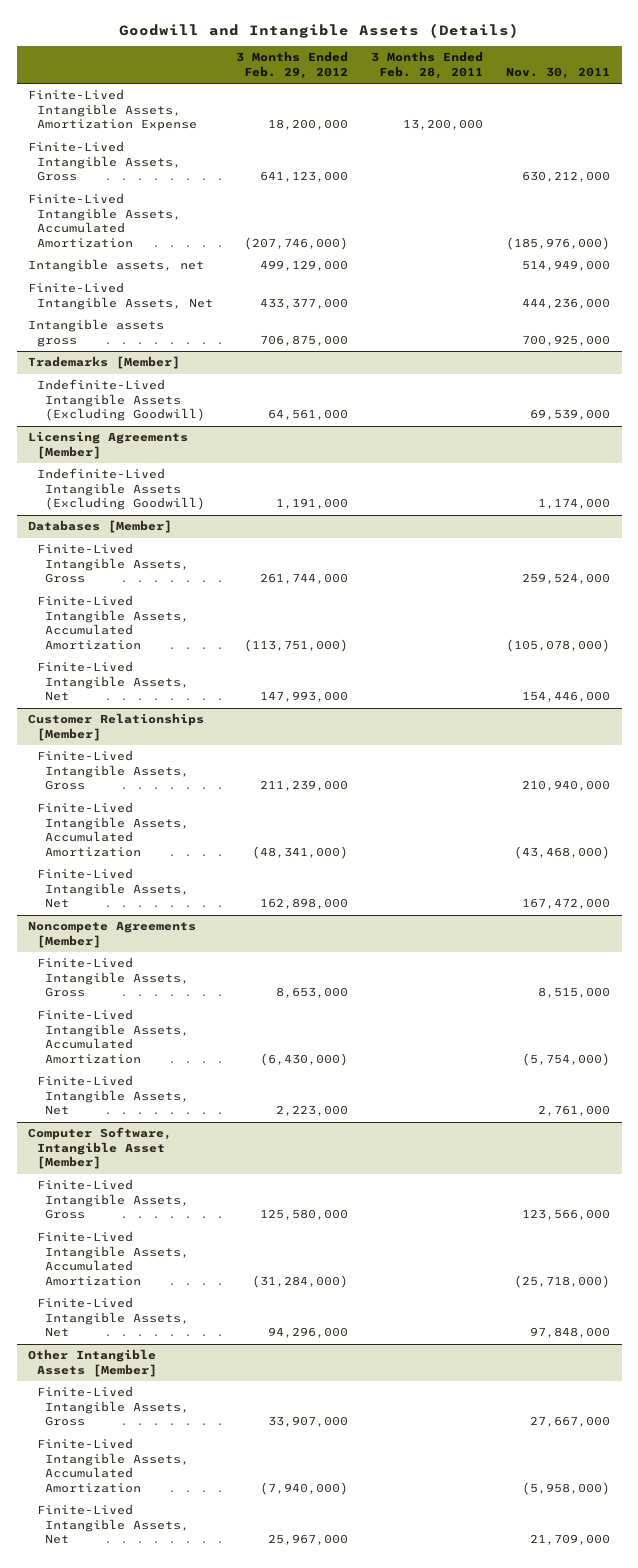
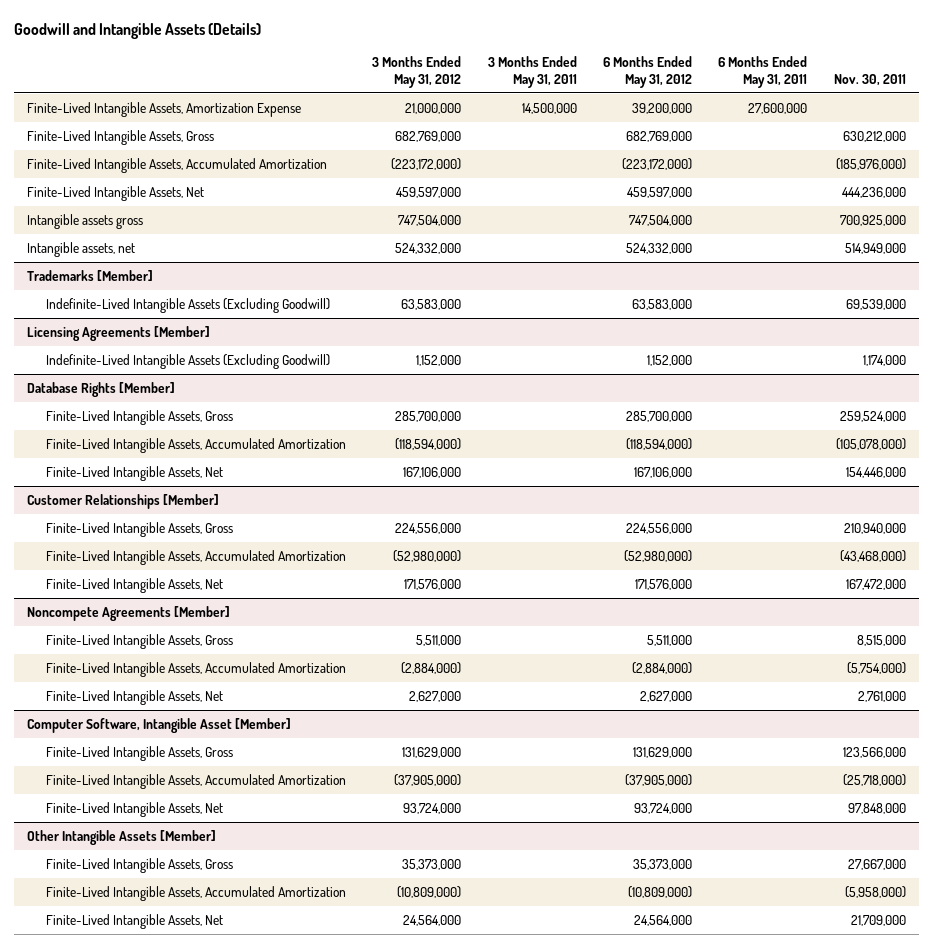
[235,51,348,80] 3 Months Ended Feb. 29, 2012 -> none
[371,51,484,80] 3 Months Ended Feb. 28, 2011 -> none
none -> [372,55,462,88] 3 Months Ended May 31, 2012
none -> [487,55,577,88] 3 Months Ended May 31, 2011
none -> [602,55,692,88] 6 Months Ended May 31, 2012
none -> [718,55,808,88] 6 Months Ended May 31, 2011
[28,259,205,273] Intangible assets, net -> [27,241,136,257] Intangible assets, net
[28,520,173,534] Databases [Member] -> none
none -> [27,381,176,397] Database Rights [Member]

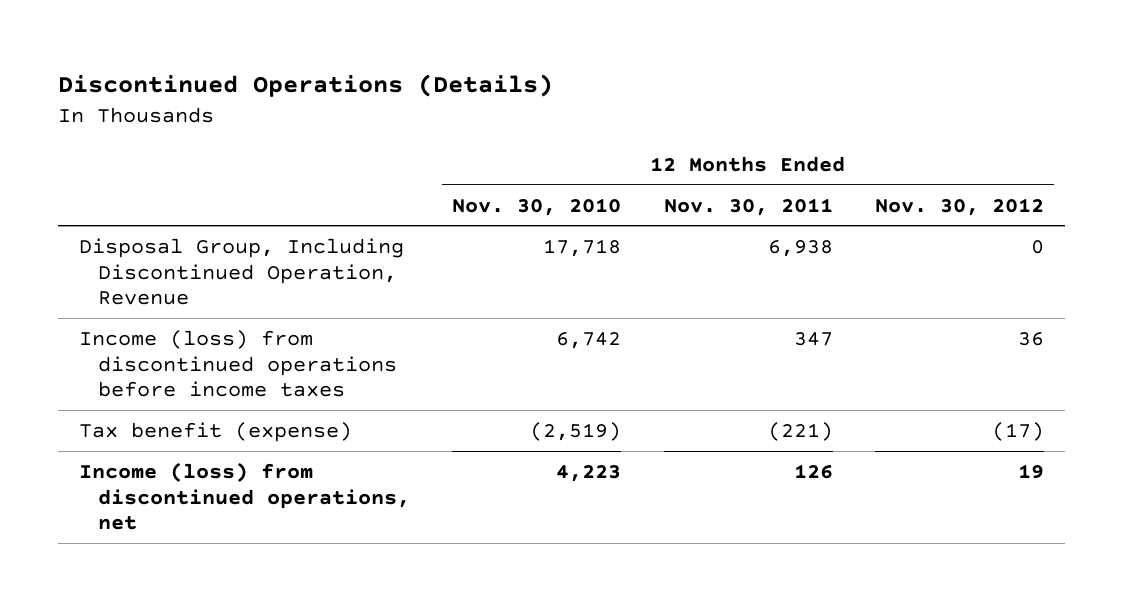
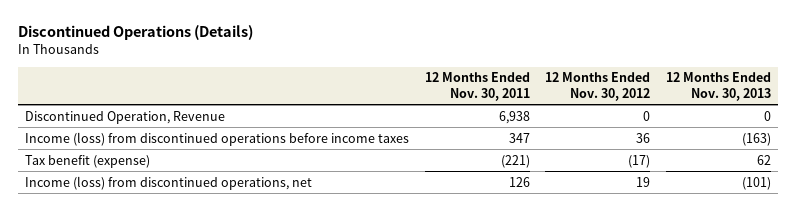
[452,197,622,216] Nov. 30, 2010 -> none
none -> [665,72,771,101] 12 Months Ended Nov. 30, 2013
[79,237,405,306] Disposal Group, Including Discontinued Operation, Revenue -> [25,110,226,124] Discontinued Operation, Revenue

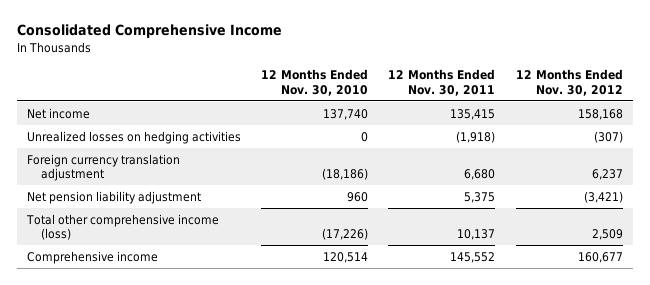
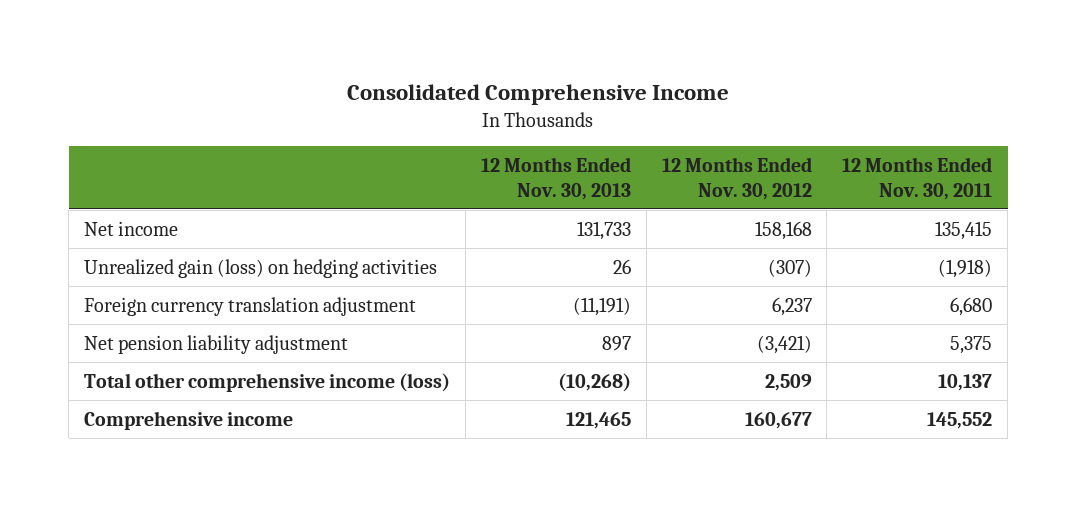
[261,69,369,96] 12 Months Ended Nov. 30, 2010 -> none
none -> [480,157,631,200] 12 Months Ended Nov. 30, 2013
[26,130,241,144] Unrealized losses on hedging activities -> [84,258,438,278] Unrealized gain (loss) on hedging activities

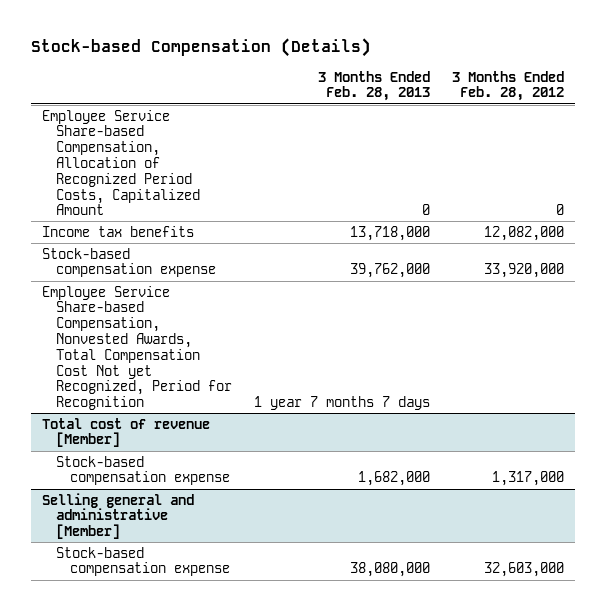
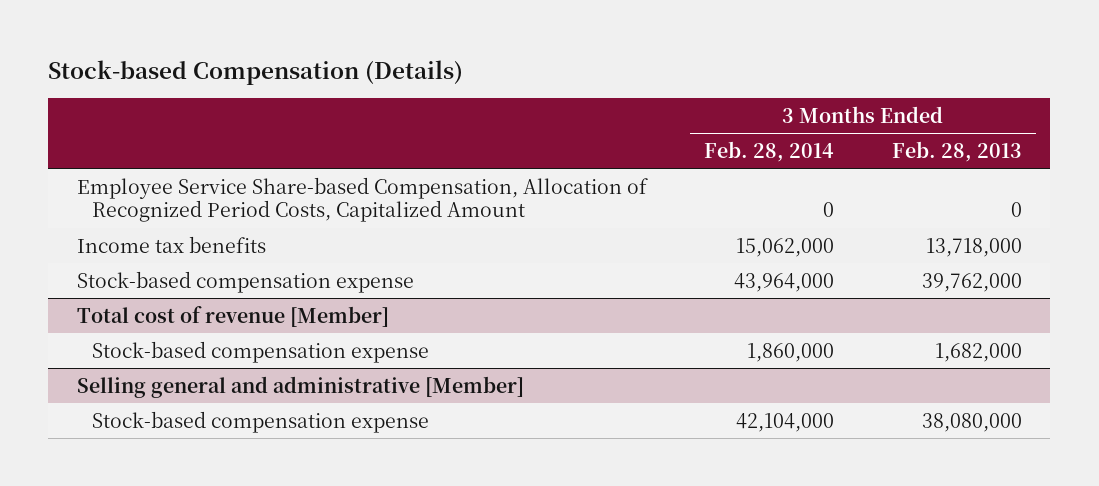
[451,70,564,102] 3 Months Ended Feb. 28, 2012 -> none
none -> [704,140,835,162] Feb. 28, 2014
[42,285,232,411] Employee Service Share-based Compensation, Nonvested Awards, Total Compensation Cost Not yet Recognized, Period for Recognition -> none

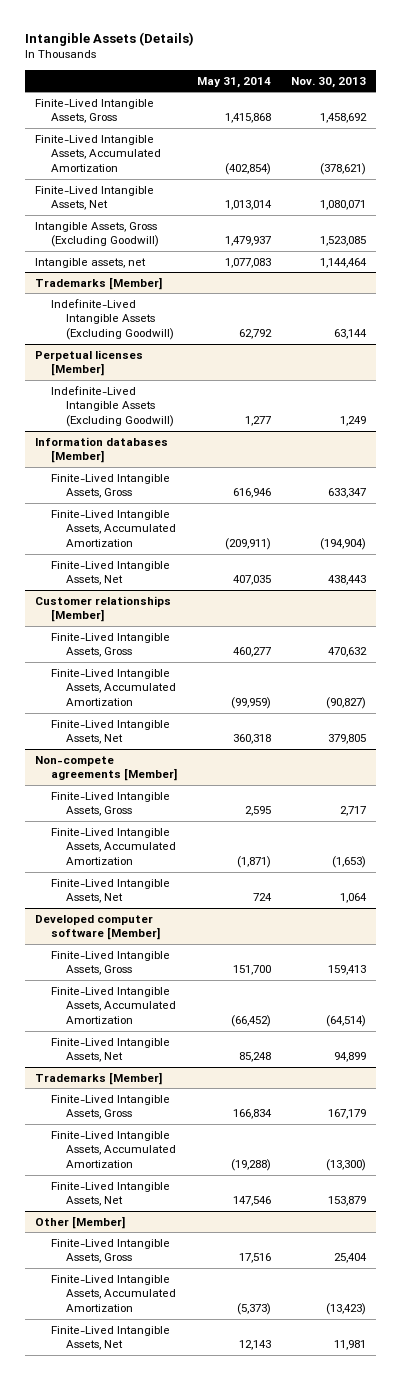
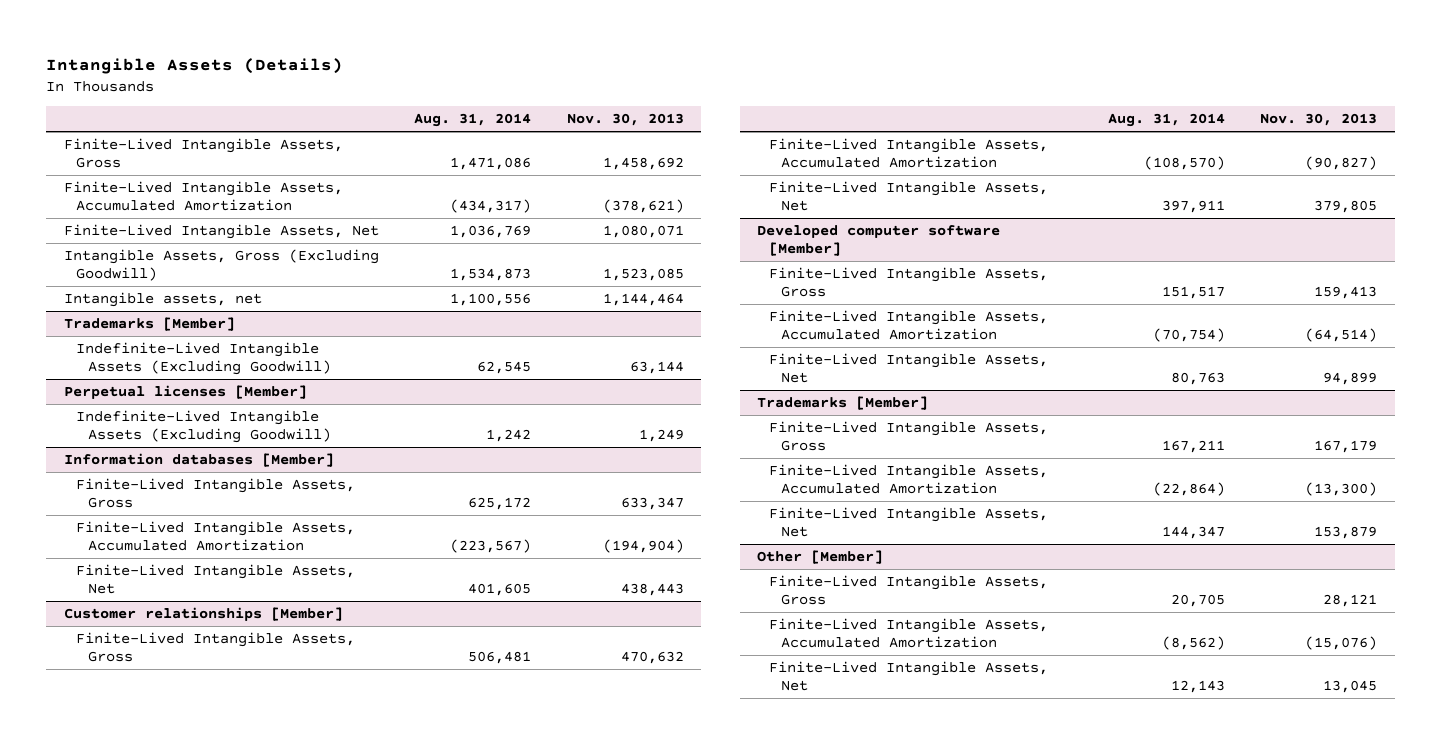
[196,76,271,88] May 31, 2014 -> none
none -> [414,113,532,128] Aug. 31, 2014
[35,755,177,782] Non-compete agreements [Member] -> none
[50,791,170,817] Finite-Lived Intangible Assets, Gross -> none
[50,827,176,866] Finite-Lived Intangible Assets, Accumulated Amortization -> none
[50,878,170,904] Finite-Lived Intangible Assets, Net -> none
[334,1253,368,1264] 25,404 -> [1322,593,1377,607] 28,121
[326,1303,367,1316] (13,423) -> [1304,635,1377,650] (15,076)
[334,1340,367,1351] 11,981 -> [1322,679,1377,693] 13,045

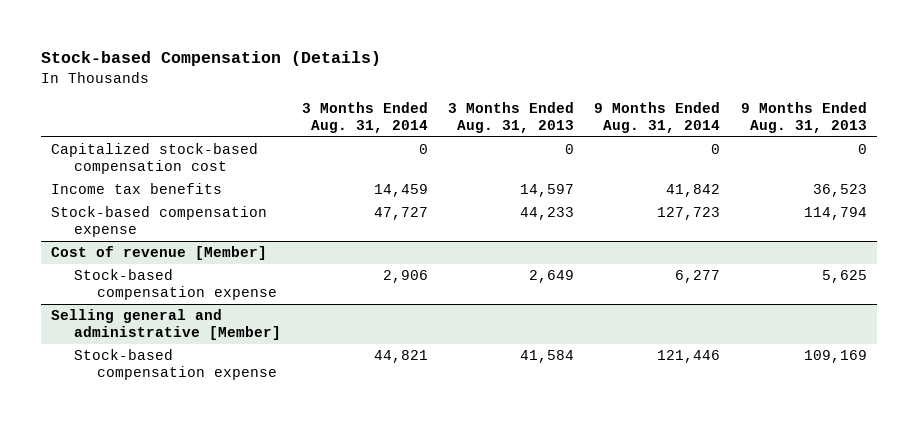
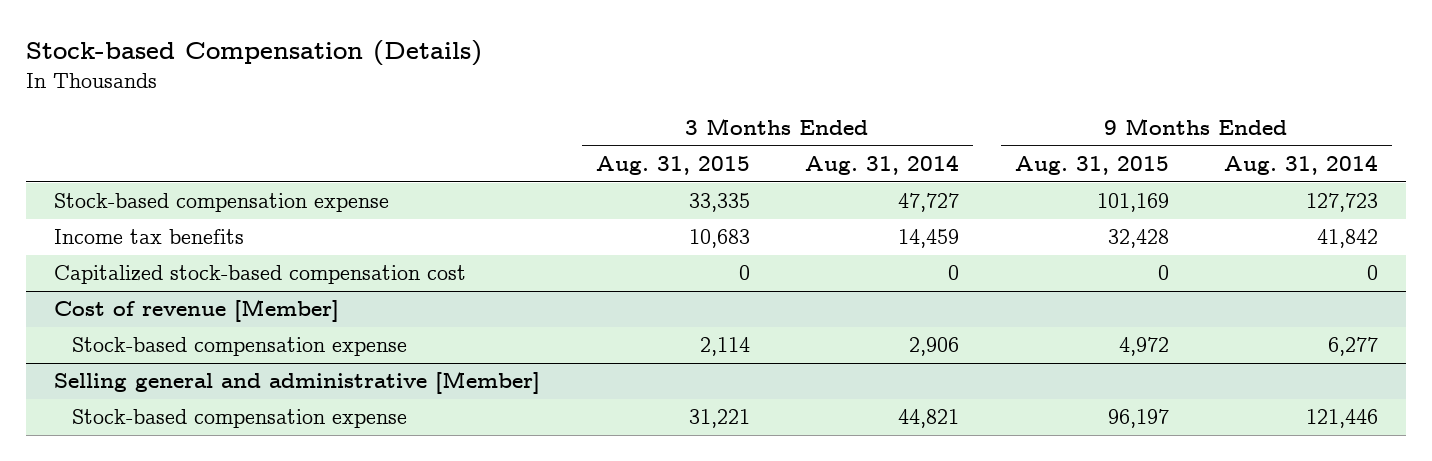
[447,102,574,134] 3 Months Ended Aug. 31, 2013 -> none
[740,102,867,134] 9 Months Ended Aug. 31, 2013 -> none
none -> [595,156,750,176] Aug. 31, 2015
none -> [1014,156,1169,176] Aug. 31, 2015
[51,183,223,195] Income tax benefits -> [54,229,245,245] Income tax benefits
[51,143,259,175] Capitalized stock-based compensation cost -> [54,265,467,285] Capitalized stock-based compensation cost

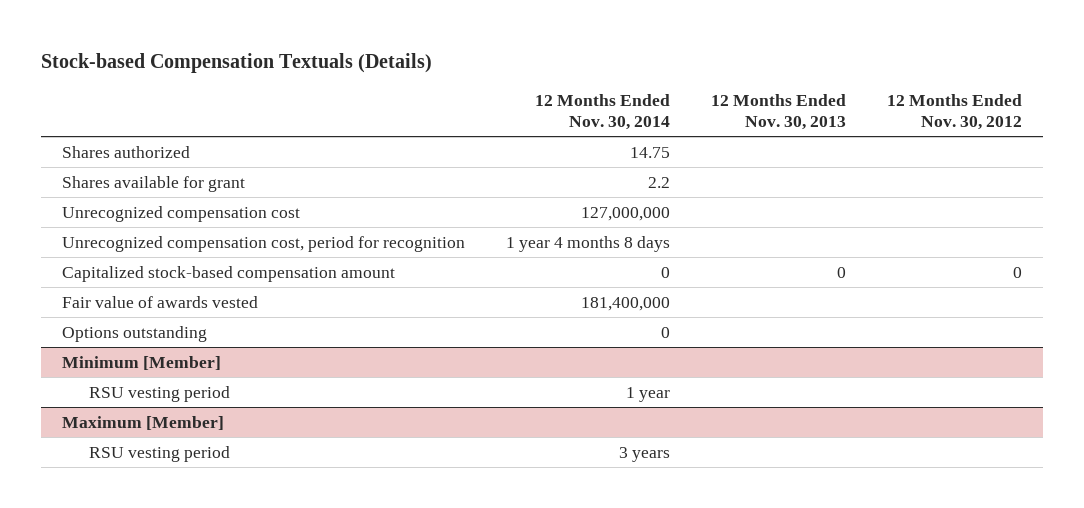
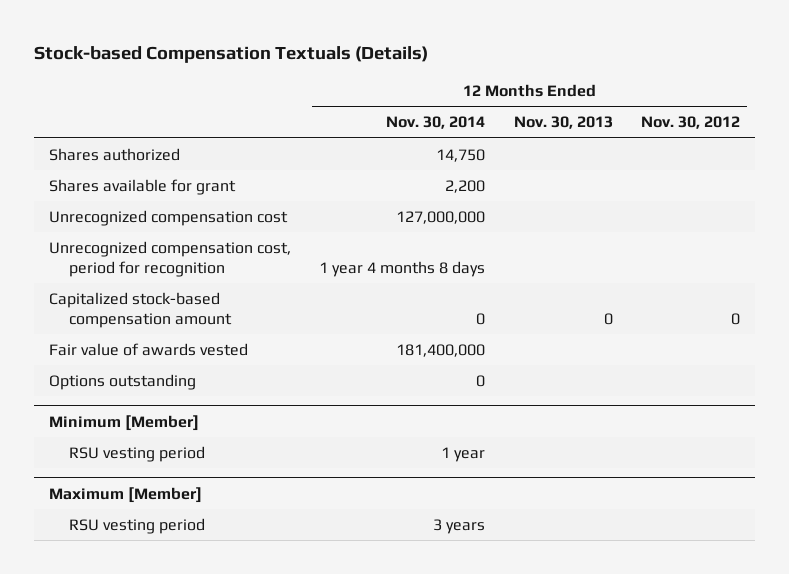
[630,146,671,158] 14.75 -> [436,148,486,162] 14,750
[648,176,671,188] 2.2 -> [445,179,486,193] 2,200

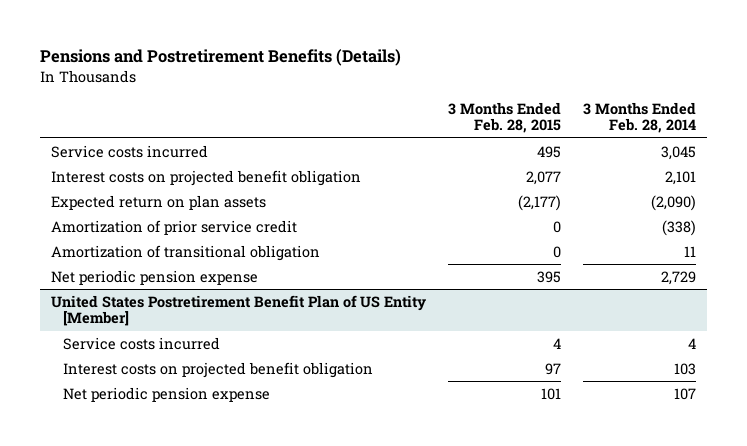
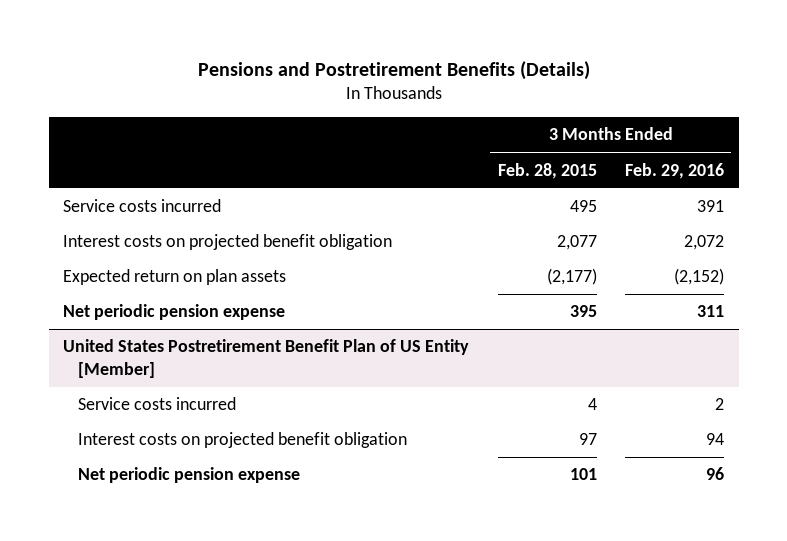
[583,101,697,134] 3 Months Ended Feb. 28, 2014 -> none
none -> [625,162,725,179] Feb. 29, 2016
[51,219,298,235] Amortization of prior service credit -> none
[51,244,321,261] Amortization of transitional obligation -> none

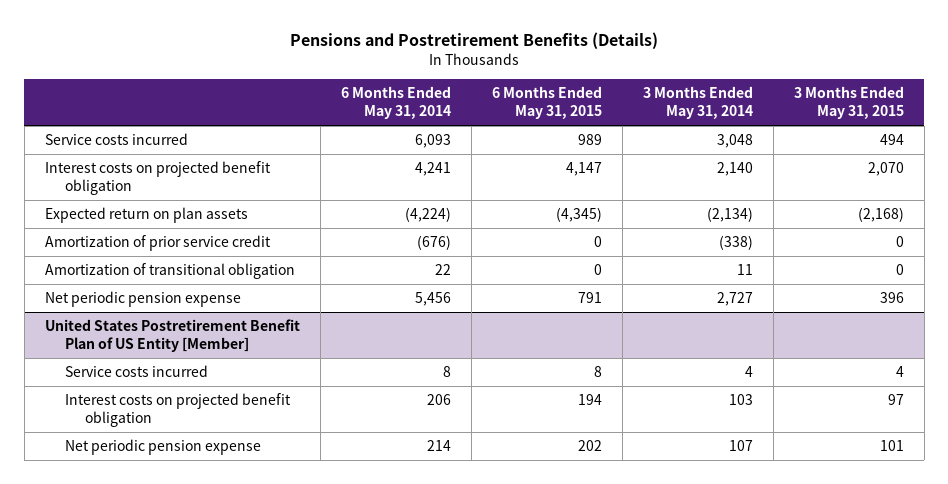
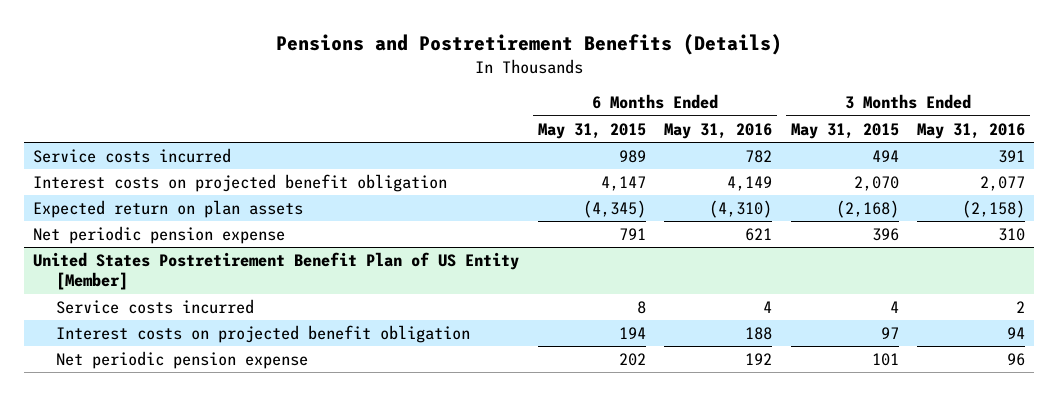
[340,86,451,120] 6 Months Ended May 31, 2014 -> none
[642,86,753,120] 3 Months Ended May 31, 2014 -> none
none -> [664,122,773,139] May 31, 2016
none -> [917,122,1026,139] May 31, 2016
[44,235,271,252] Amortization of prior service credit -> none
[44,263,295,280] Amortization of transitional obligation -> none

